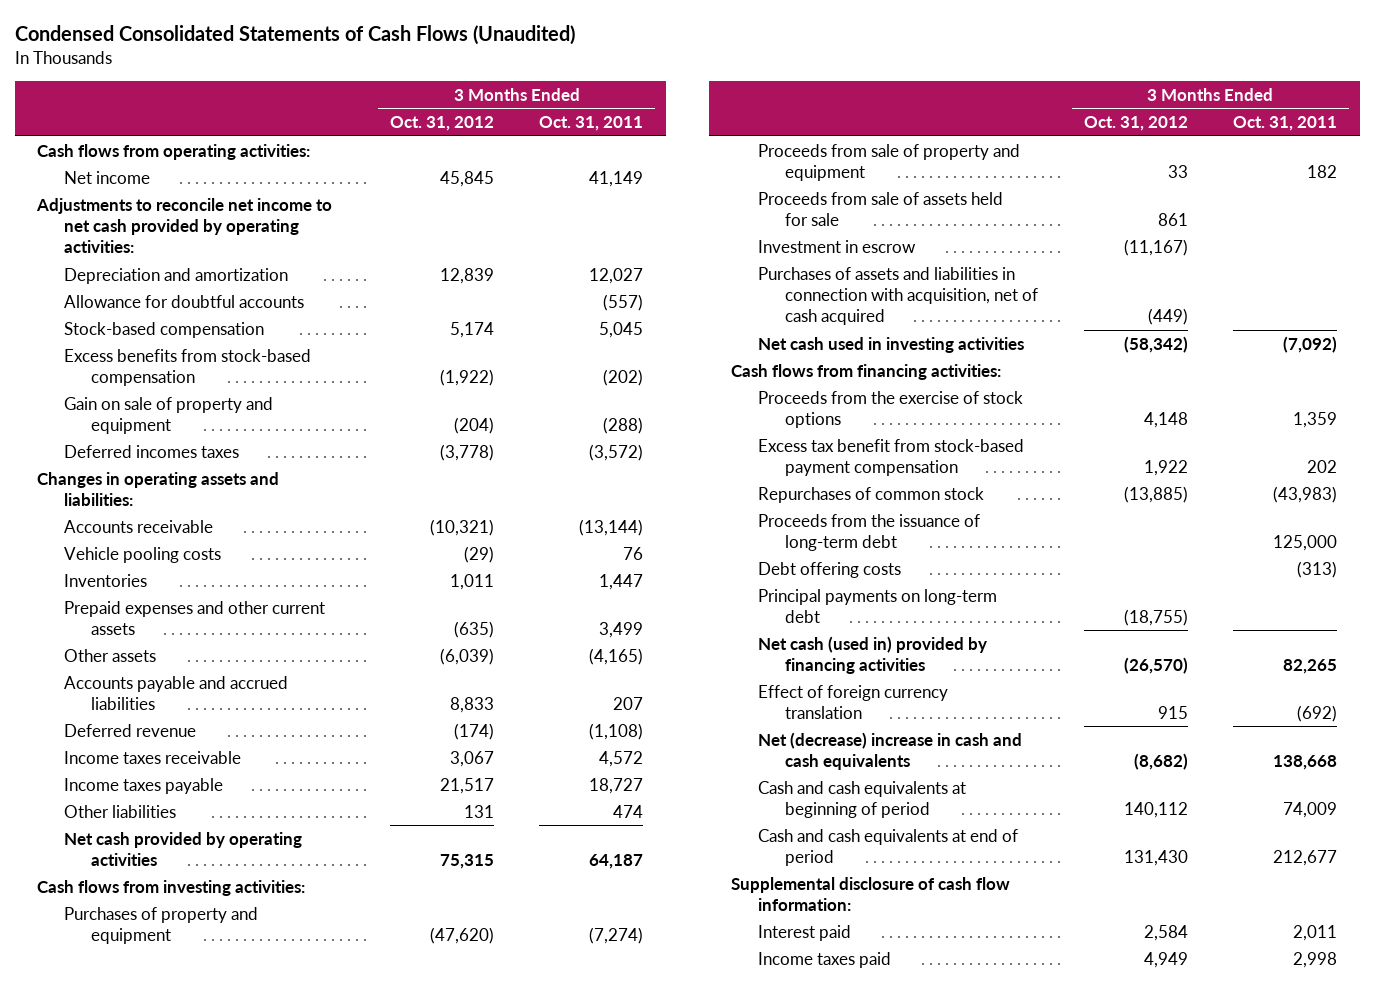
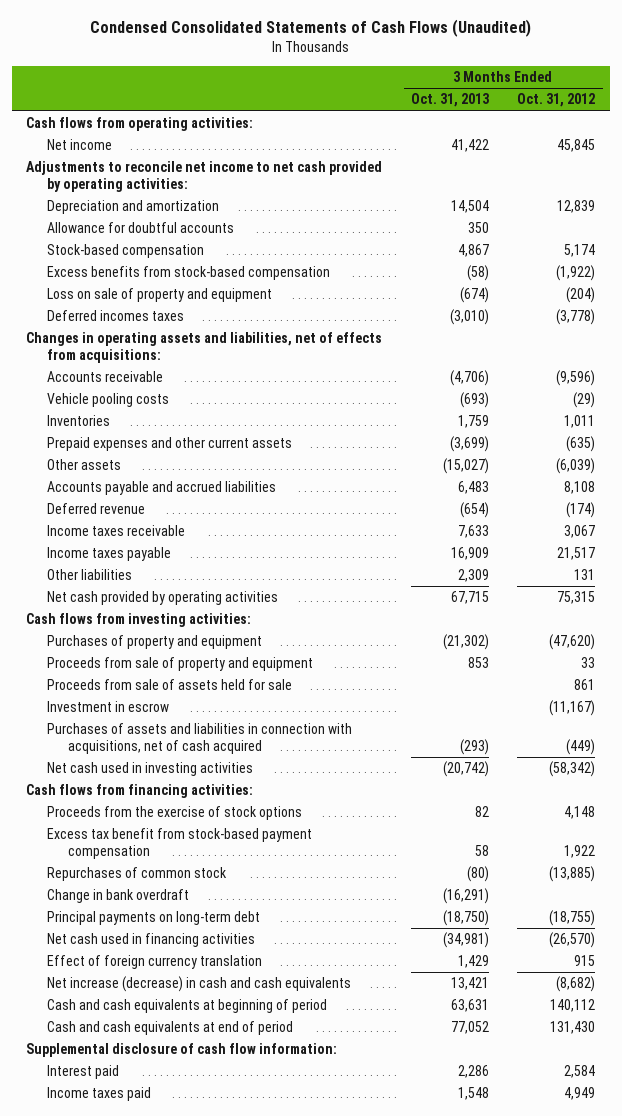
[539,116,644,132] Oct. 31, 2011 -> none
none -> [410,93,489,108] Oct. 31, 2013
[64,396,274,434] Gain on sale of property and equipment -> [47,288,273,303] Loss on sale of property and equipment
[37,471,280,506] Changes in operating assets and liabilities: -> [26,332,383,363] Changes in operating assets and liabilities, net of effects from acquisitions:
[429,518,494,536] (10,321) -> [556,370,596,387] (9,596)
[449,696,494,713] 8,833 -> [564,481,596,495] 8,108
[758,266,1039,326] Purchases of assets and liabilities in connection with acquisition, net of cash acquired -> [47,723,353,754] Purchases of assets and liabilities in connection with acquisitions, net of cash acquired
[758,513,981,551] Proceeds from the issuance of long-term debt -> none
[758,561,902,578] Debt offering costs -> none
none -> [47,889,190,904] Change in bank overdraft
[758,635,988,674] Net cash (used in) provided by financing activities -> [47,933,256,948] Net cash used in financing activities
[758,731,1023,770] Net (decrease) increase in cash and cash equivalents -> [47,976,352,993] Net increase (decrease) in cash and cash equivalents

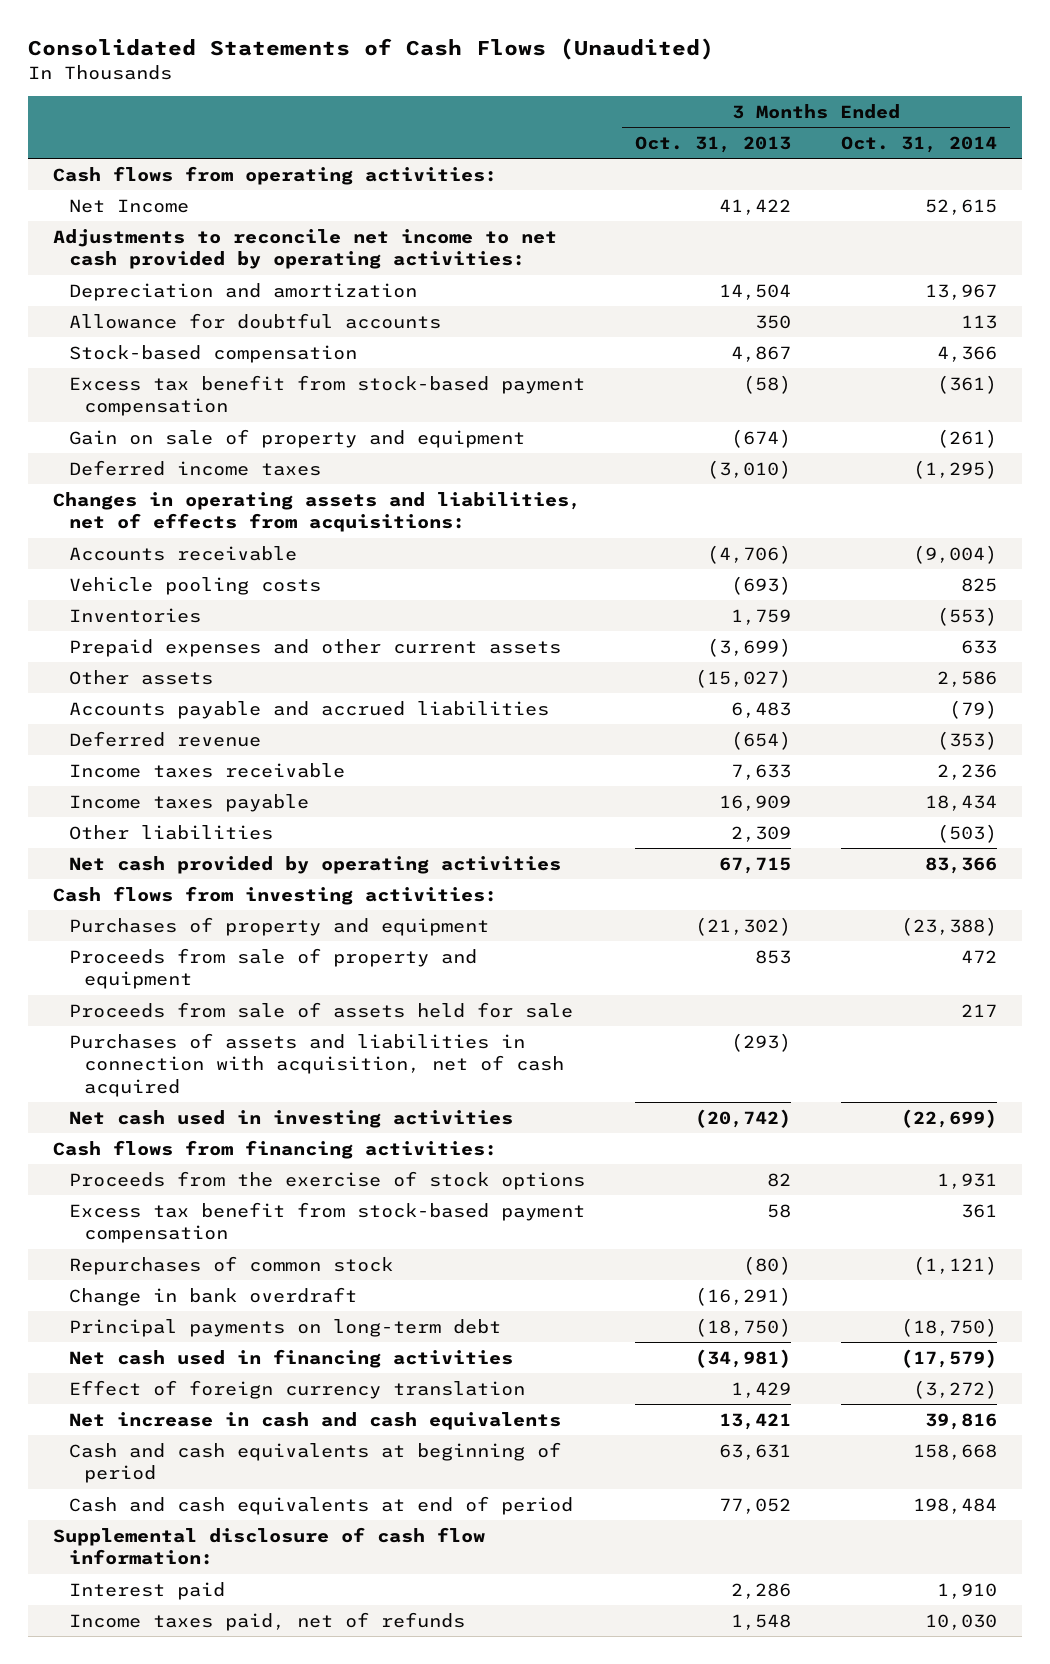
[89,19,531,38] Condensed Consolidated Statements of Cash Flows (Unaudited) -> [28,38,715,61] Consolidated Statements of Cash Flows (Unaudited)
[517,93,596,108] Oct. 31, 2012 -> none
none -> [841,135,998,153] Oct. 31, 2014
[47,139,113,151] Net income -> [68,198,189,213] Net Income
[47,266,331,281] Excess benefits from stock-based compensation -> [68,374,585,417] Excess tax benefit from stock-based payment compensation
[47,288,273,303] Loss on sale of property and equipment -> [68,428,525,448] Gain on sale of property and equipment
[47,310,185,322] Deferred incomes taxes -> [68,459,321,476] Deferred income taxes
[47,701,170,713] Investment in escrow -> none
[47,723,353,754] Purchases of assets and liabilities in connection with acquisitions, net of cash acquired -> [68,1032,565,1097] Purchases of assets and liabilities in connection with acquisition, net of cash acquired
[47,976,352,993] Net increase (decrease) in cash and cash equivalents -> [68,1411,561,1430] Net increase in cash and cash equivalents
[47,1087,152,1102] Income taxes paid -> [68,1611,465,1631] Income taxes paid, net of refunds

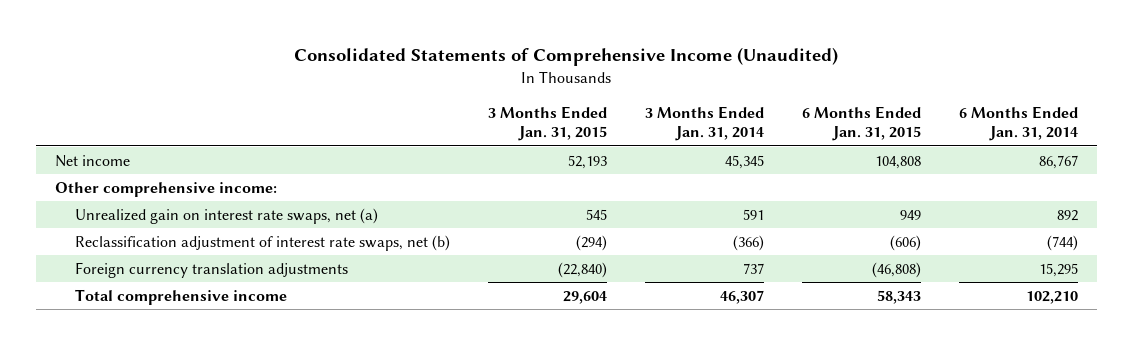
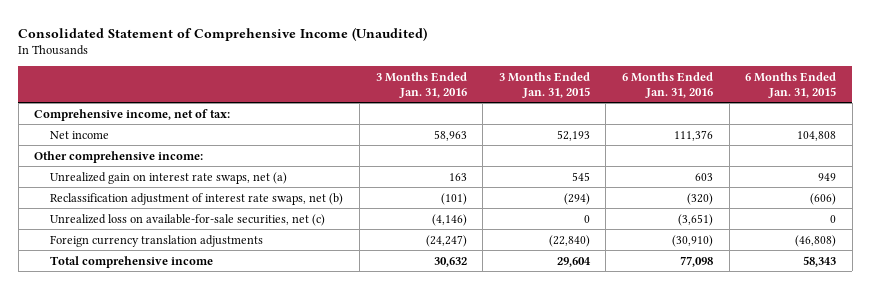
[294,47,839,67] Consolidated Statements of Comprehensive Income (Unaudited) -> [18,26,428,41] Consolidated Statement of Comprehensive Income (Unaudited)
[645,106,765,142] 3 Months Ended Jan. 31, 2014 -> none
[958,106,1078,142] 6 Months Ended Jan. 31, 2014 -> none
none -> [375,72,467,98] 3 Months Ended Jan. 31, 2016
none -> [622,72,714,98] 6 Months Ended Jan. 31, 2016
none -> [34,108,231,121] Comprehensive income, net of tax:
none -> [50,213,326,226] Unrealized loss on available-for-sale securities, net (c)

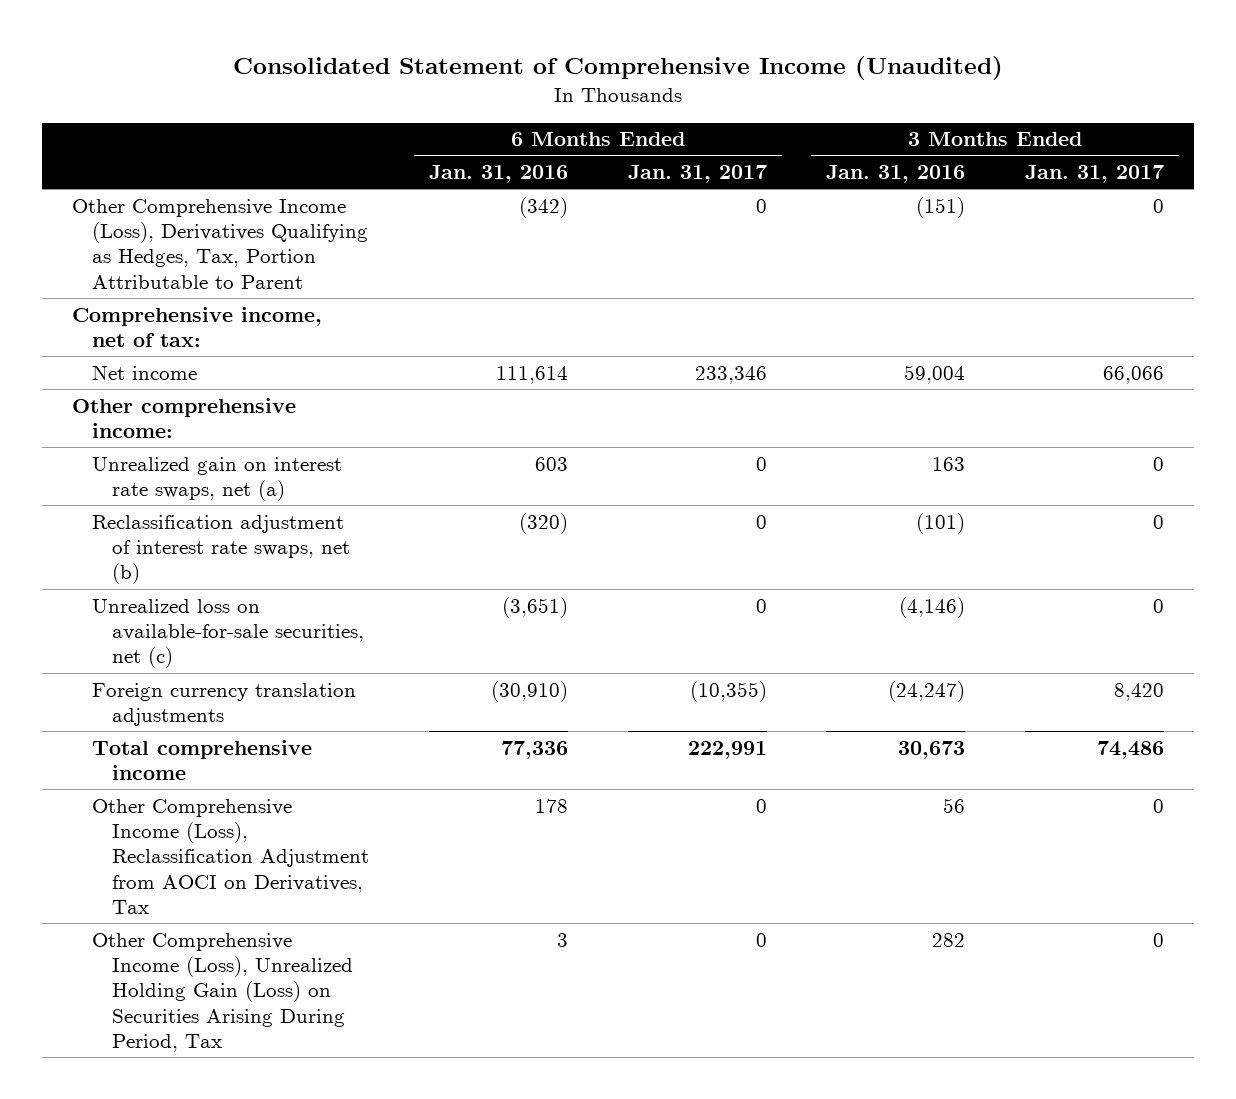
[498,72,590,98] 3 Months Ended Jan. 31, 2015 -> none
[745,72,837,98] 6 Months Ended Jan. 31, 2015 -> none
none -> [627,164,767,183] Jan. 31, 2017
none -> [1025,164,1165,183] Jan. 31, 2017
none -> [71,198,368,289] Other Comprehensive Income (Loss), Derivatives Qualifying as Hedges, Tax, Portion Attributable to Parent
[433,129,467,141] 58,963 -> [904,364,966,384] 59,004
[674,129,714,141] 111,376 -> [495,365,568,384] 111,614
[433,256,467,267] 30,632 -> [898,740,966,759] 30,673
[680,255,714,267] 77,098 -> [500,740,568,759] 77,336
none -> [91,798,369,915] Other Comprehensive Income (Loss), Reclassification Adjustment from AOCI on Derivatives, Tax
none -> [91,932,353,1053] Other Comprehensive Income (Loss), Unrealized Holding Gain (Loss) on Securities Arising During Period, Tax

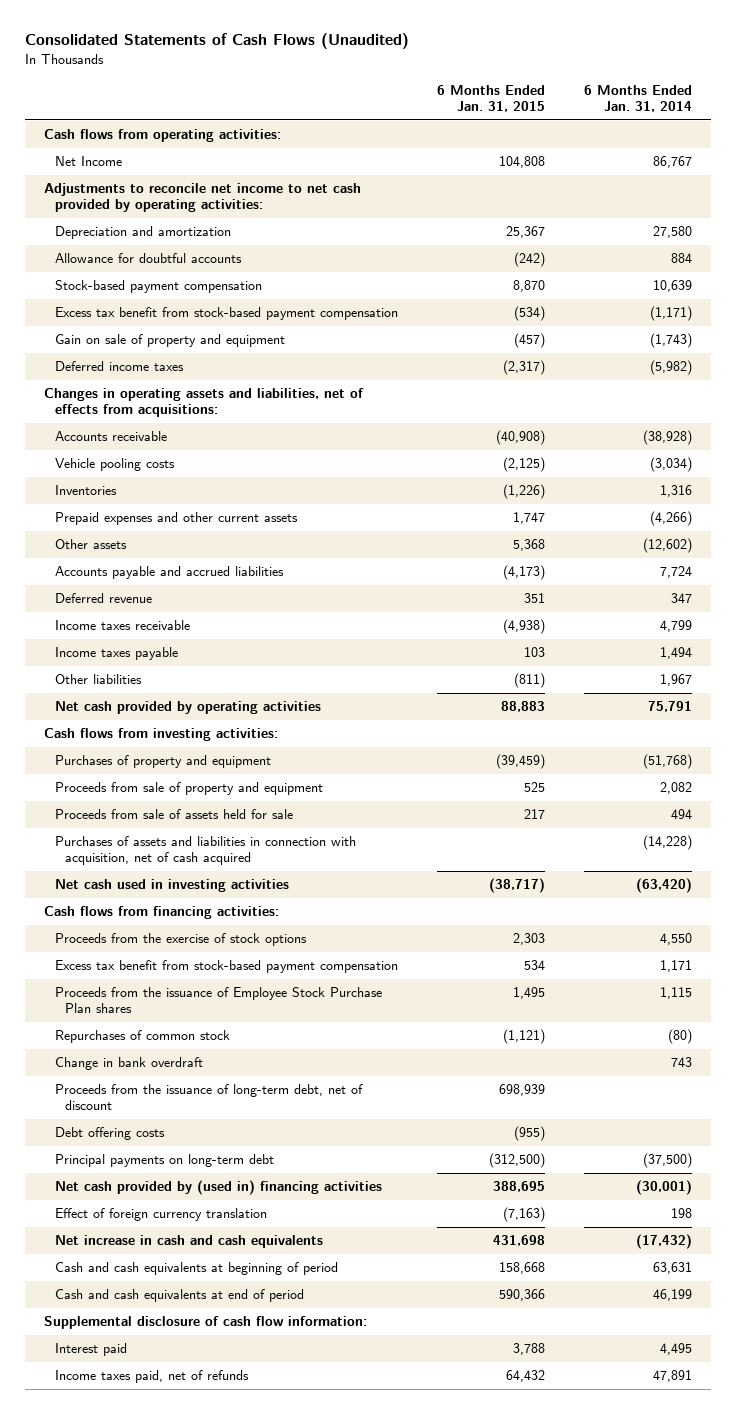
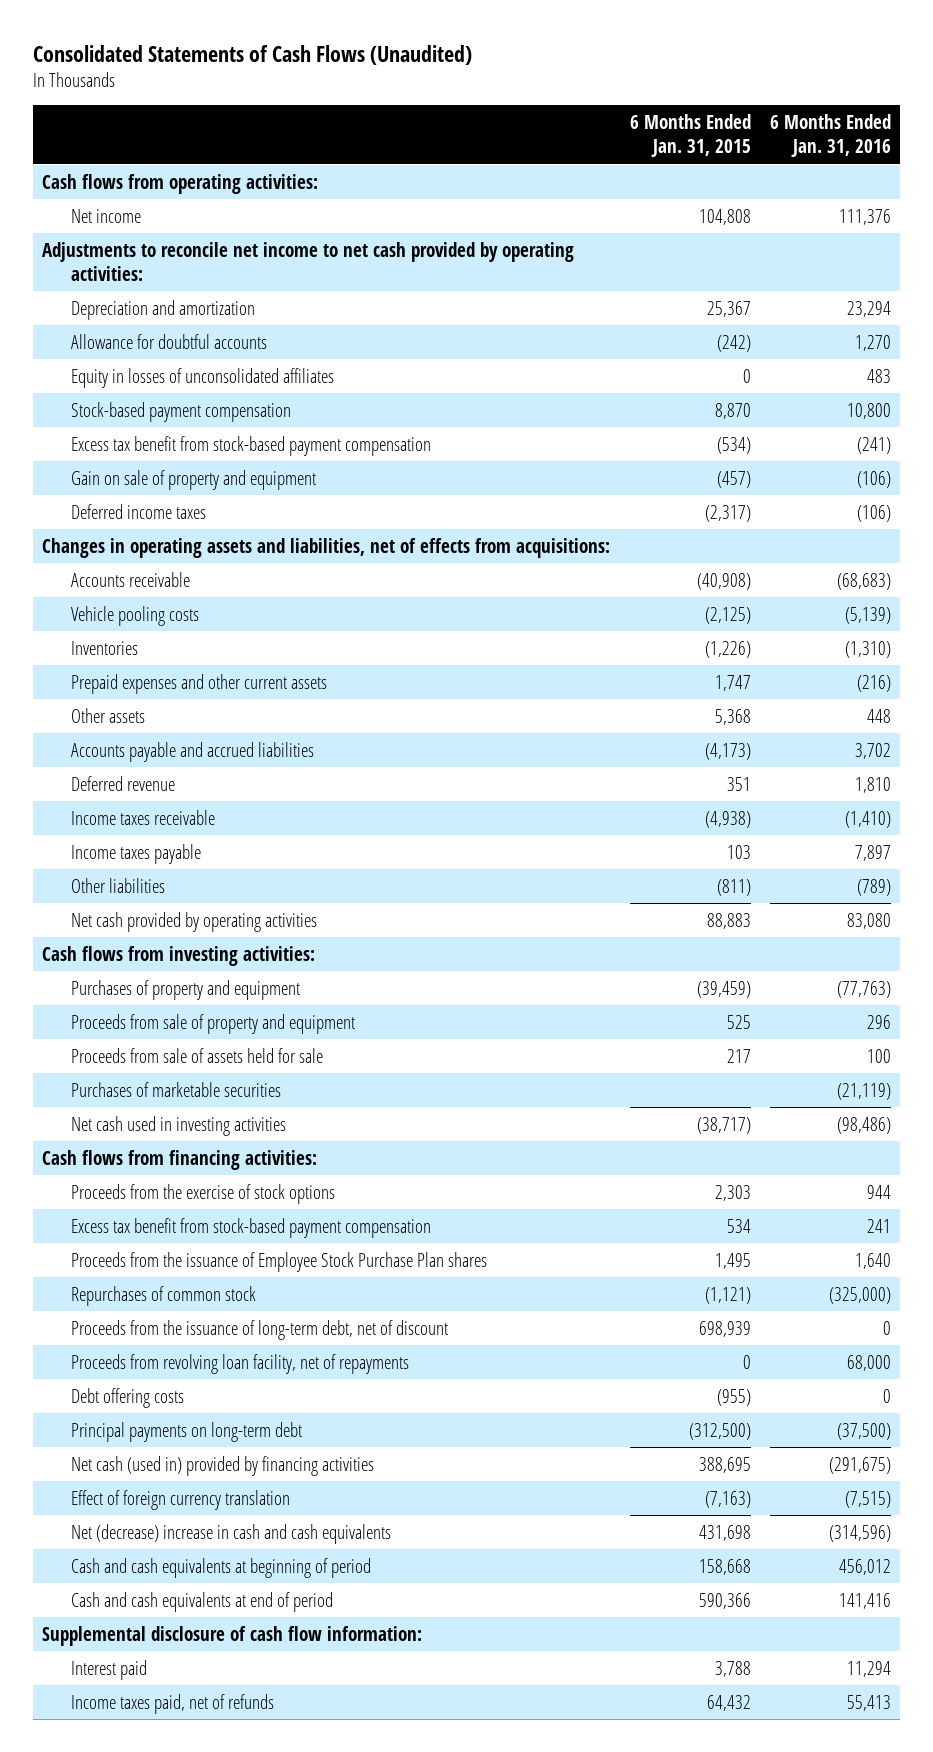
[583,85,692,113] 6 Months Ended Jan. 31, 2014 -> none
none -> [769,114,891,158] 6 Months Ended Jan. 31, 2016
[54,156,122,167] Net Income -> [71,208,142,223] Net income
none -> [71,367,335,388] Equity in losses of unconsolidated affiliates
[54,836,356,866] Purchases of assets and liabilities in connection with acquisition, net of cash acquired -> none
none -> [71,1081,282,1097] Purchases of marketable securities
[54,1057,203,1071] Change in bank overdraft -> none
none -> [71,1353,410,1374] Proceeds from revolving loan facility, net of repayments
[54,1180,382,1196] Net cash provided by (used in) financing activities -> [71,1455,375,1476] Net cash (used in) provided by financing activities
[54,1235,323,1249] Net increase in cash and cash equivalents -> [71,1523,392,1544] Net (decrease) increase in cash and cash equivalents

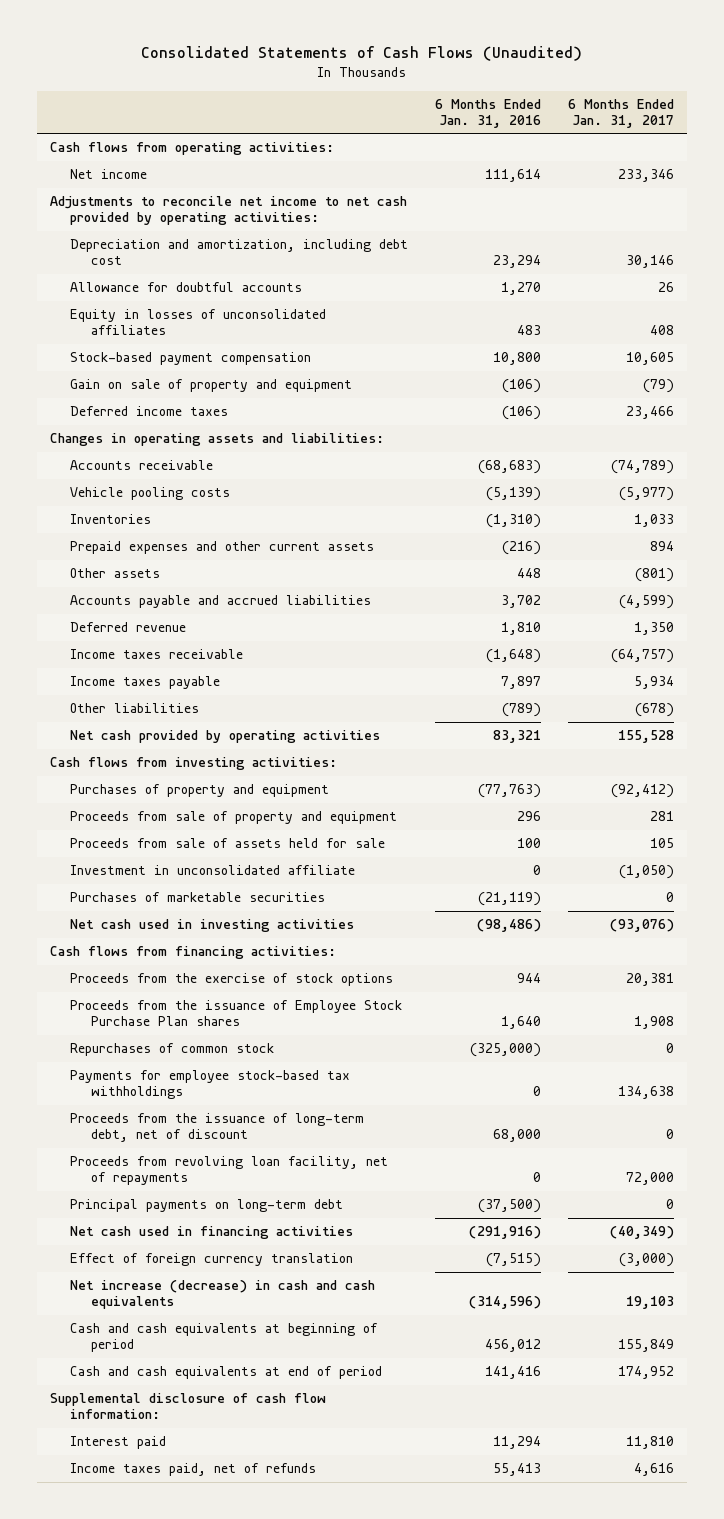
[629,114,751,158] 6 Months Ended Jan. 31, 2015 -> none
none -> [567,98,674,128] 6 Months Ended Jan. 31, 2017
[838,208,891,225] 111,376 -> [485,169,542,183] 111,614
[71,299,256,320] Depreciation and amortization -> [70,239,409,266] Depreciation and amortization, including debt cost
[71,435,432,456] Excess tax benefit from stock-based payment compensation -> none
[42,537,611,558] Changes in operating assets and liabilities, net of effects from acquisitions: -> [49,433,384,447] Changes in operating assets and liabilities:
[844,810,891,828] (1,410) -> [486,649,542,664] (1,648)
[846,912,891,929] 83,080 -> [493,730,542,744] 83,321
none -> [70,865,356,876] Investment in unconsolidated affiliate
[71,1217,432,1238] Excess tax benefit from stock-based payment compensation -> none
[71,1387,185,1408] Debt offering costs -> none
none -> [70,1070,351,1100] Payments for employee stock-based tax withholdings
[882,1320,891,1335] 0 -> [493,1129,542,1143] 68,000
[846,1354,891,1371] 68,000 -> [533,1172,542,1183] 0
[71,1455,375,1476] Net cash (used in) provided by financing activities -> [70,1226,354,1240] Net cash used in financing activities
[828,1456,891,1474] (291,675) -> [469,1226,542,1240] (291,916)
[71,1523,392,1544] Net (decrease) increase in cash and cash equivalents -> [70,1280,376,1310] Net increase (decrease) in cash and cash equivalents

